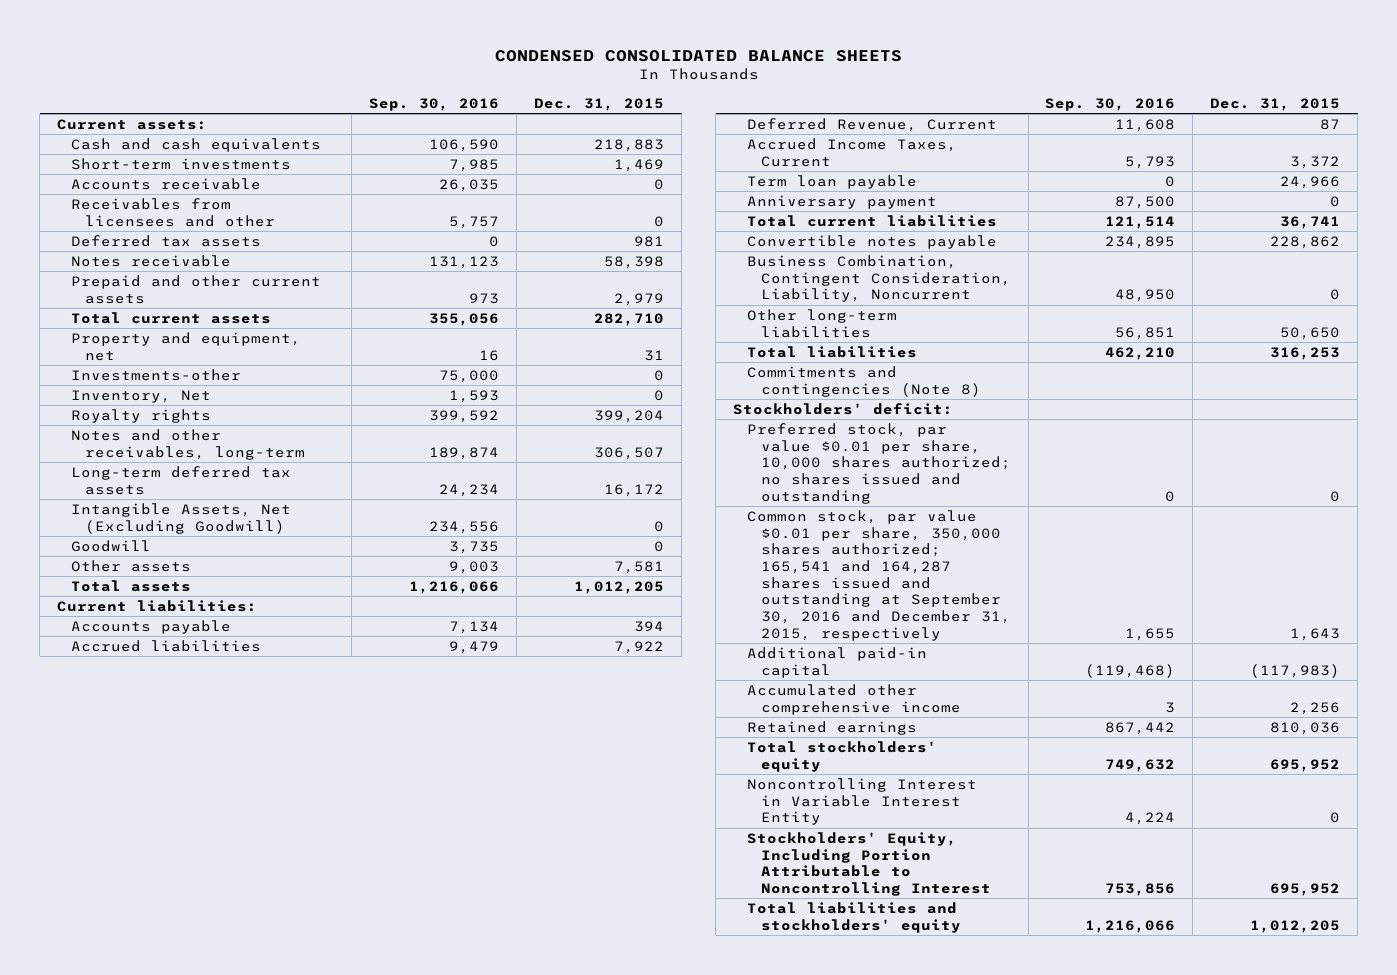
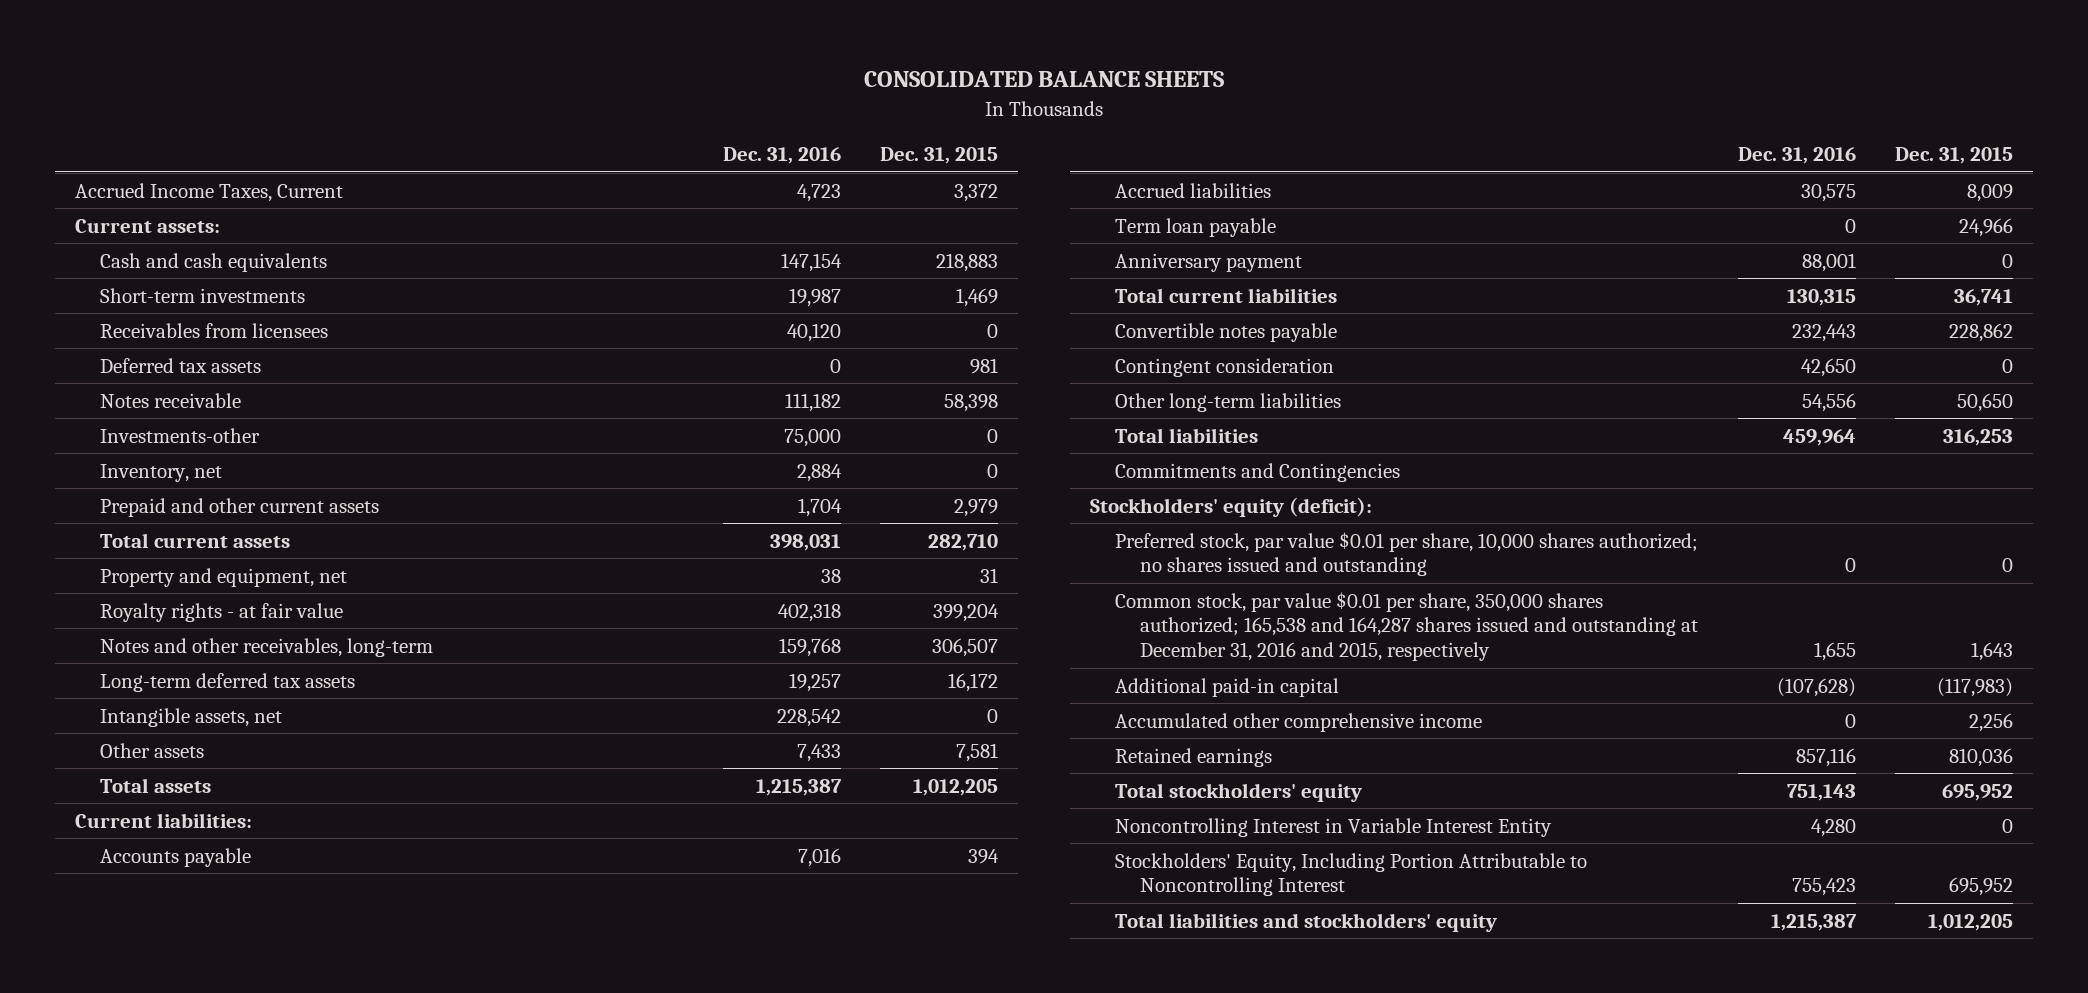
[494,49,902,62] CONDENSED CONSOLIDATED BALANCE SHEETS -> [864,71,1225,88] CONSOLIDATED BALANCE SHEETS
[369,98,500,112] Sep. 30, 2016 -> none
none -> [722,147,841,165] Dec. 31, 2016
[746,137,957,167] Accrued Income Taxes, Current -> [74,182,343,202] Accrued Income Taxes, Current
[70,197,275,227] Receivables from licensees and other -> none
[70,177,261,190] Accounts receivable -> [100,322,329,338] Receivables from licensees
[70,368,241,381] Investments-other -> [100,427,261,443] Investments-other
none -> [100,463,223,482] Inventory, net
[70,389,211,403] Inventory, Net -> none
[70,408,211,423] Royalty rights -> [100,602,344,622] Royalty rights - at fair value
[70,539,151,552] Goodwill -> none
[70,502,291,534] Intangible Assets, Net (Excluding Goodwill) -> [100,707,283,727] Intangible assets, net
[746,117,997,132] Deferred Revenue, Current -> none
[614,640,665,654] 7,922 -> [1967,183,2014,202] 8,009
[746,254,1011,303] Business Combination, Contingent Consideration, Liability, Noncurrent -> [1115,357,1335,377] Contingent consideration
[746,365,981,397] Commitments and contingencies (Note 8) -> [1115,462,1401,482] Commitments and Contingencies
[733,402,954,415] Stockholders' deficit: -> [1089,496,1372,517] Stockholders' equity (deficit):
[746,509,1011,641] Common stock, par value $0.01 per share, 350,000 shares authorized; 165,541 and 164,287 shares issued and outstanding at September 30, 2016 and December 31, 2015, respectively -> [1115,591,1699,662] Common stock, par value $0.01 per share, 350,000 shares authorized; 165,538 and 164,287 shares issued and outstanding at December 31, 2016 and 2015, respectively

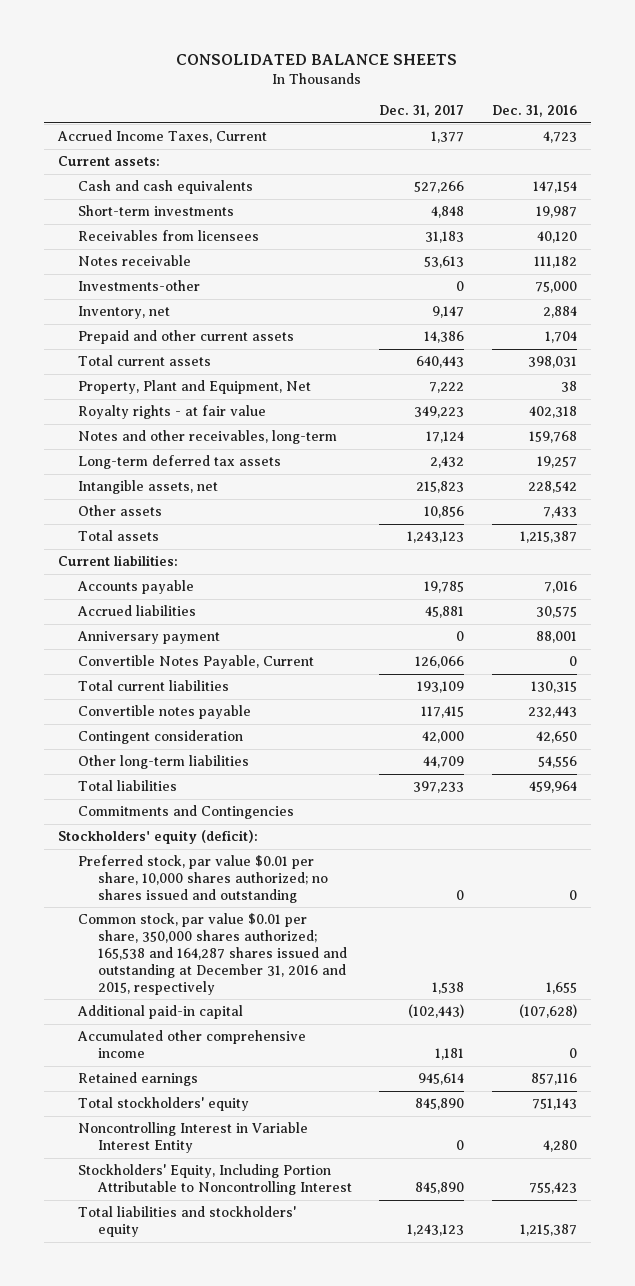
[880,147,999,165] Dec. 31, 2015 -> none
none -> [379,105,465,118] Dec. 31, 2017
[100,357,262,373] Deferred tax assets -> none
[100,567,348,587] Property and equipment, net -> [77,380,311,395] Property, Plant and Equipment, Net
[1115,217,1277,237] Term loan payable -> none
none -> [77,655,314,670] Convertible Notes Payable, Current

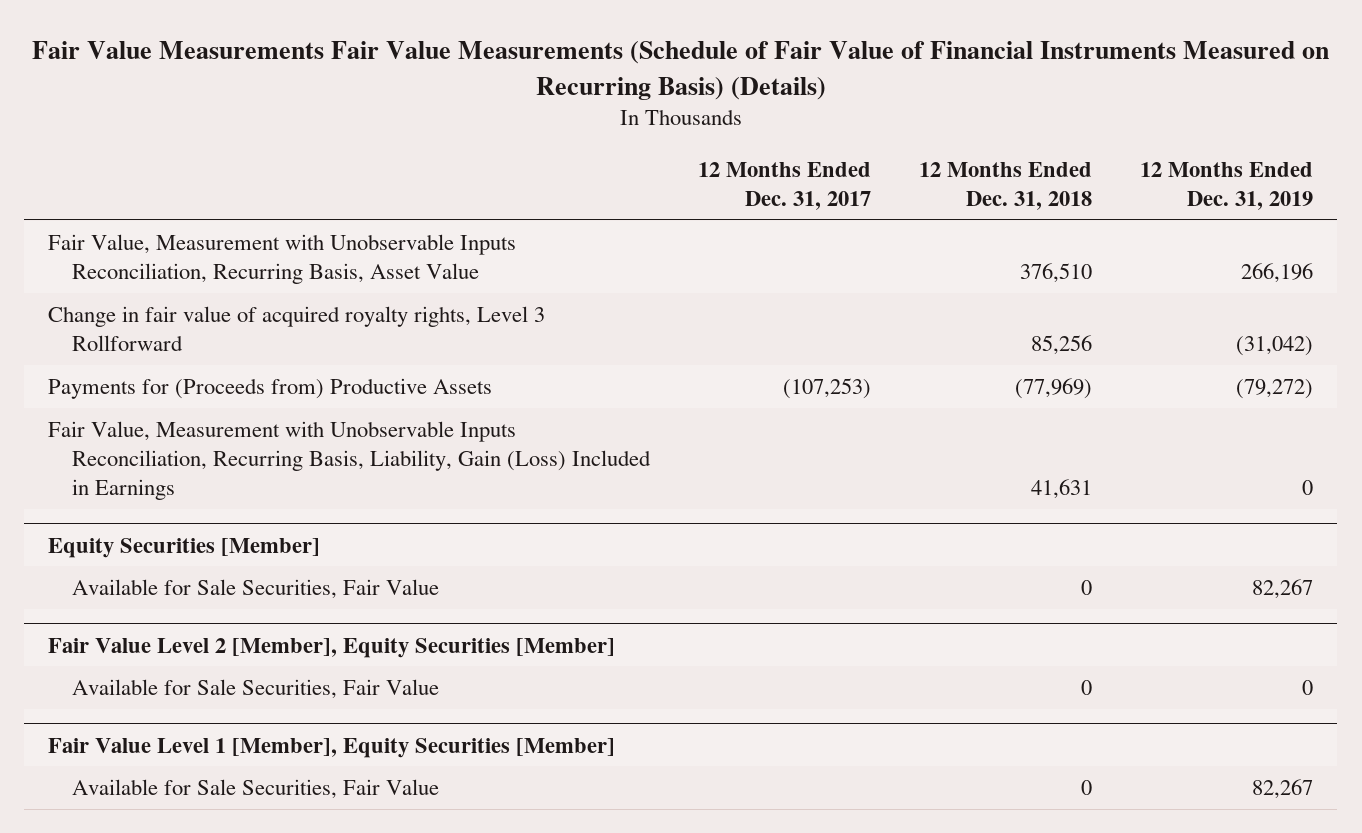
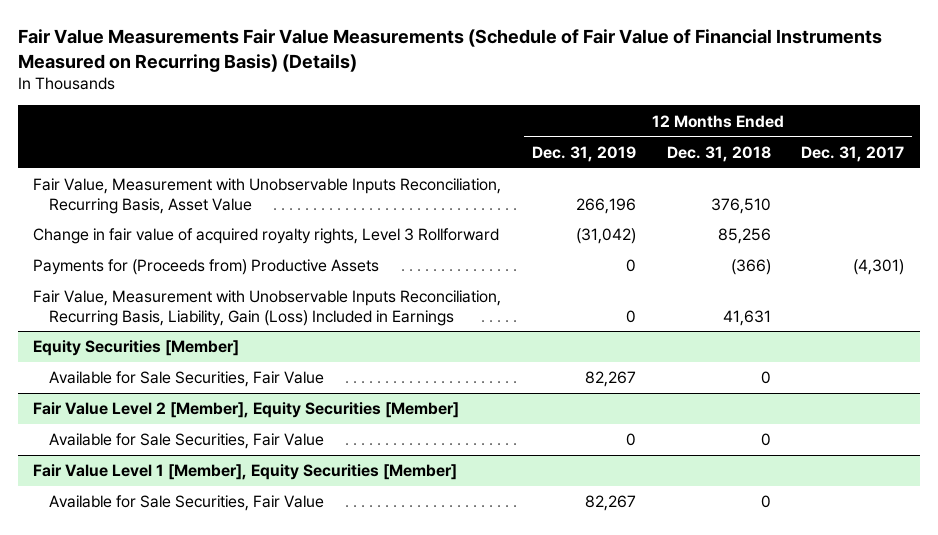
[783,377,872,399] (107,253) -> [853,259,905,276] (4,301)
[1015,377,1093,399] (77,969) -> [730,259,771,276] (366)
[1236,378,1314,399] (79,272) -> [625,259,636,273] 0

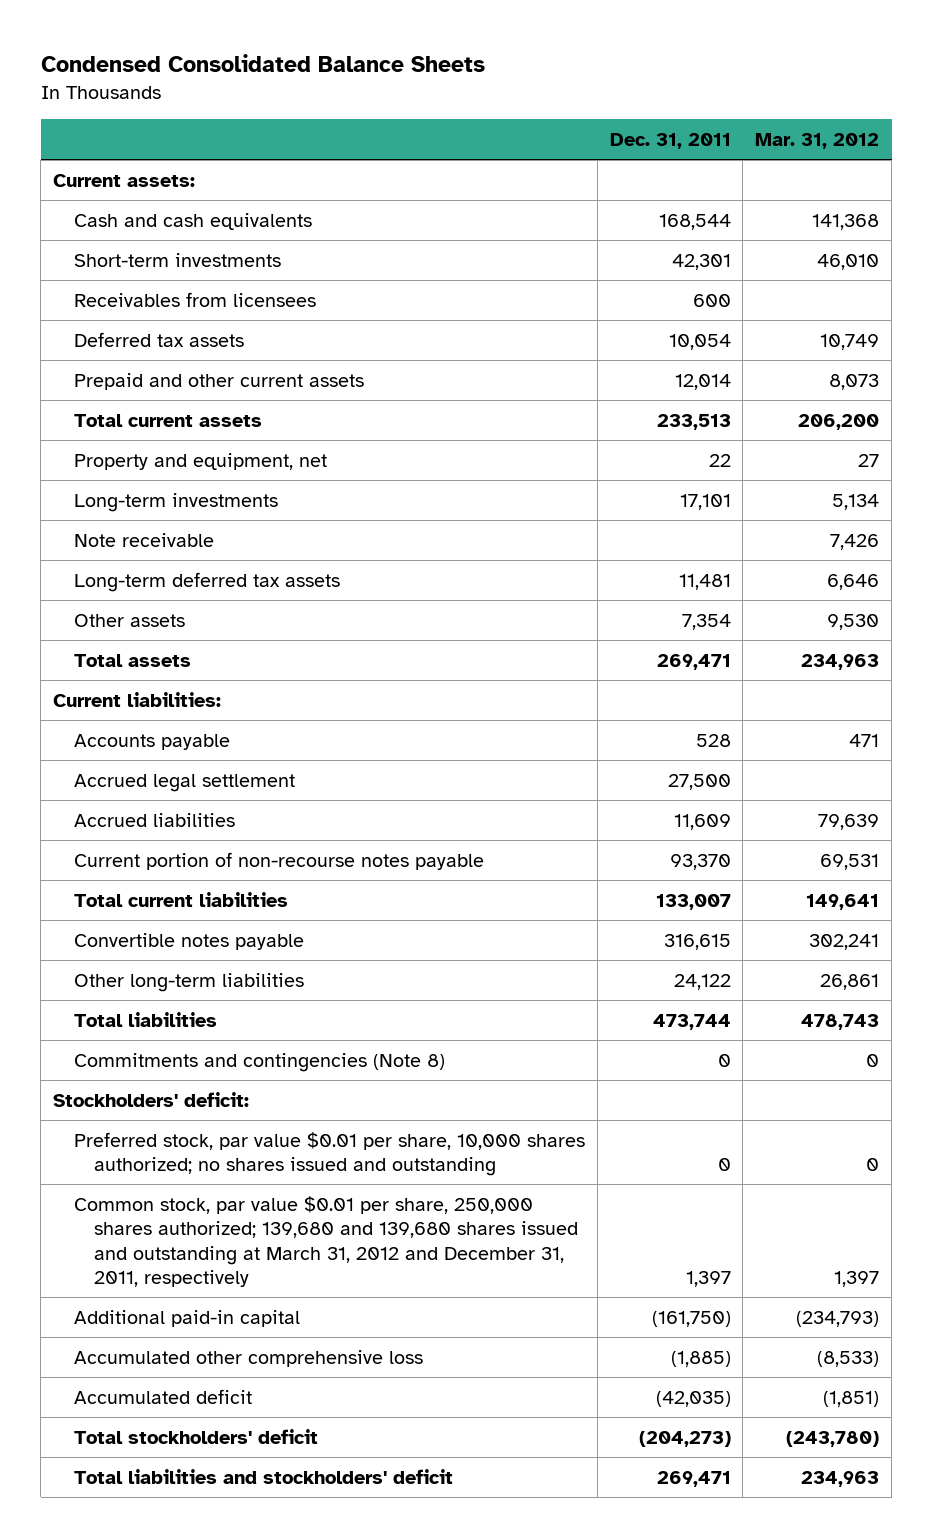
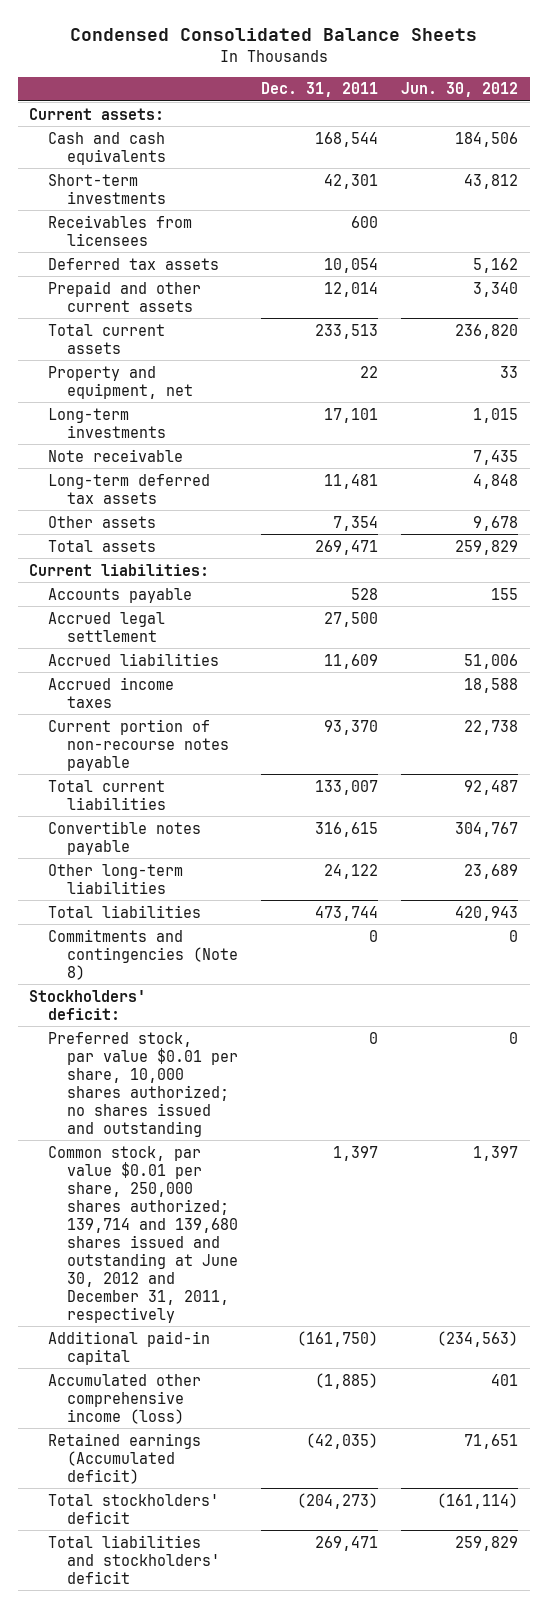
[755,133,880,150] Mar. 31, 2012 -> none
none -> [401,82,519,98] Jun. 30, 2012
none -> [47,676,174,708] Accrued income taxes
[73,1195,579,1288] Common stock, par value $0.01 per share, 250,000 shares authorized; 139,680 and 139,680 shares issued and outstanding at March 31, 2012 and December 31, 2011, respectively -> [47,1145,238,1323] Common stock, par value $0.01 per share, 250,000 shares authorized; 139,714 and 139,680 shares issued and outstanding at June 30, 2012 and December 31, 2011, respectively
[73,1349,423,1367] Accumulated other comprehensive loss -> [47,1373,201,1424] Accumulated other comprehensive income (loss)
[73,1388,252,1404] Accumulated deficit -> [47,1432,201,1484] Retained earnings (Accumulated deficit)

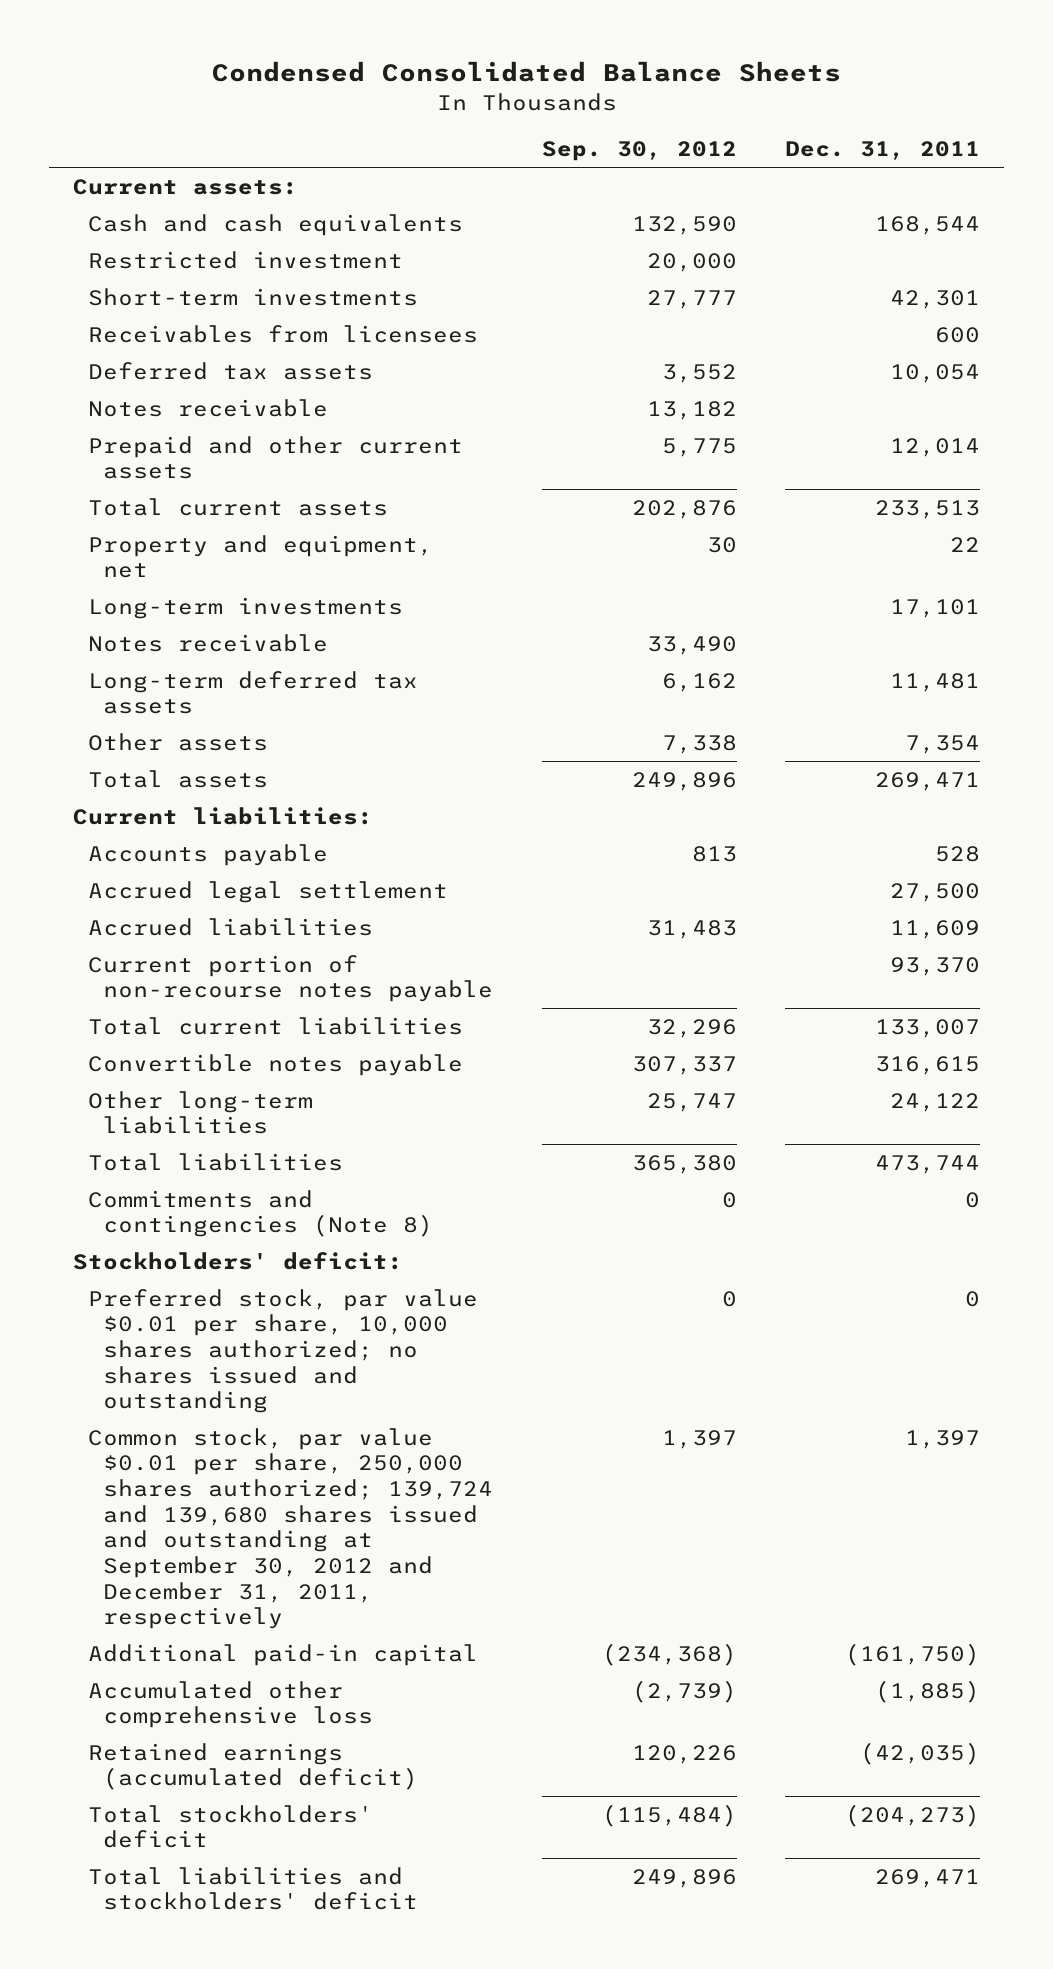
[401,82,519,98] Jun. 30, 2012 -> none
none -> [541,141,737,162] Sep. 30, 2012
none -> [88,250,404,269] Restricted investment
none -> [88,398,329,417] Notes receivable
[47,448,183,462] Note receivable -> none
none -> [88,633,329,652] Notes receivable
[47,676,174,708] Accrued income taxes -> none
[47,1145,238,1323] Common stock, par value $0.01 per share, 250,000 shares authorized; 139,714 and 139,680 shares issued and outstanding at June 30, 2012 and December 31, 2011, respectively -> [88,1427,494,1630] Common stock, par value $0.01 per share, 250,000 shares authorized; 139,724 and 139,680 shares issued and outstanding at September 30, 2012 and December 31, 2011, respectively
[47,1373,201,1424] Accumulated other comprehensive income (loss) -> [88,1680,374,1729] Accumulated other comprehensive loss
[47,1432,201,1484] Retained earnings (Accumulated deficit) -> [88,1742,419,1791] Retained earnings (accumulated deficit)

